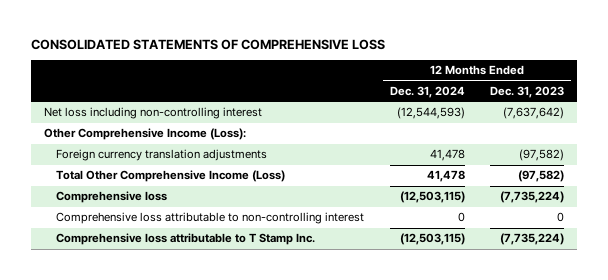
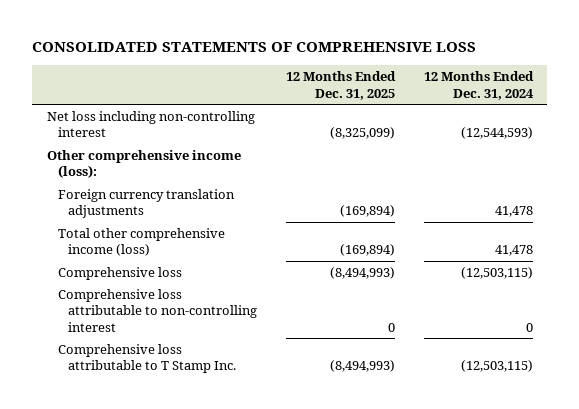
[490,86,565,99] Dec. 31, 2023 -> none
none -> [286,71,397,100] 12 Months Ended Dec. 31, 2025
[43,128,246,141] Other Comprehensive Income (Loss): -> [46,149,241,179] Other comprehensive income (loss):
[55,170,285,183] Total Other Comprehensive Income (Loss) -> [57,227,225,257] Total other comprehensive income (loss)

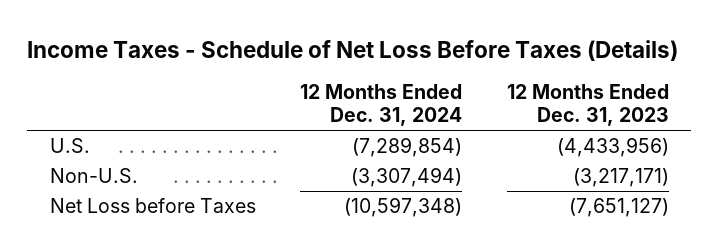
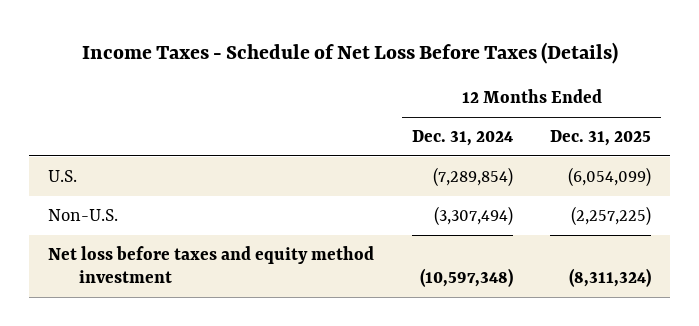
[507,83,670,127] 12 Months Ended Dec. 31, 2023 -> none
none -> [550,130,652,147] Dec. 31, 2025
[49,197,256,213] Net Loss before Taxes -> [47,245,374,284] Net loss before taxes and equity method investment

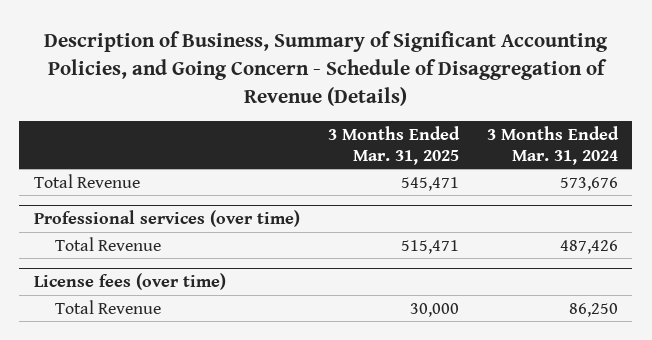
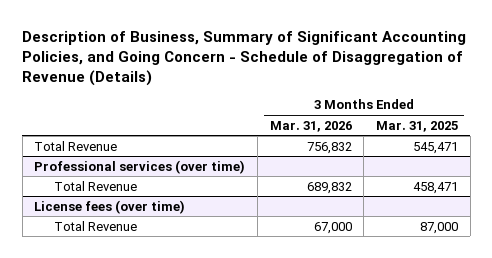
[487,125,620,166] 3 Months Ended Mar. 31, 2024 -> none
none -> [269,120,352,132] Mar. 31, 2026
[400,239,459,254] 515,471 -> [412,181,458,194] 458,471
[409,302,459,317] 30,000 -> [419,221,458,234] 87,000

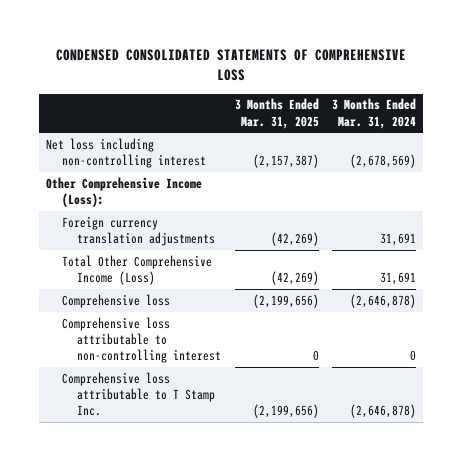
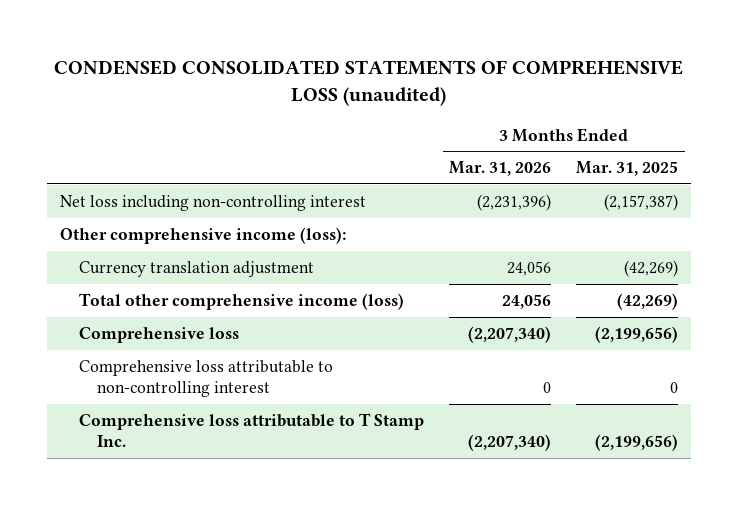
[56,48,407,82] CONDENSED CONSOLIDATED STATEMENTS OF COMPREHENSIVE LOSS -> [53,60,683,107] CONDENSED CONSOLIDATED STATEMENTS OF COMPREHENSIVE LOSS (unaudited)
[332,98,417,129] 3 Months Ended Mar. 31, 2024 -> none
none -> [448,161,551,177] Mar. 31, 2026
[45,176,202,208] Other Comprehensive Income (Loss): -> [59,226,346,244] Other comprehensive income (loss):
[61,215,216,247] Foreign currency translation adjustments -> [78,260,314,277] Currency translation adjustment
[61,254,212,286] Total Other Comprehensive Income (Loss) -> [78,292,404,310] Total other comprehensive income (loss)

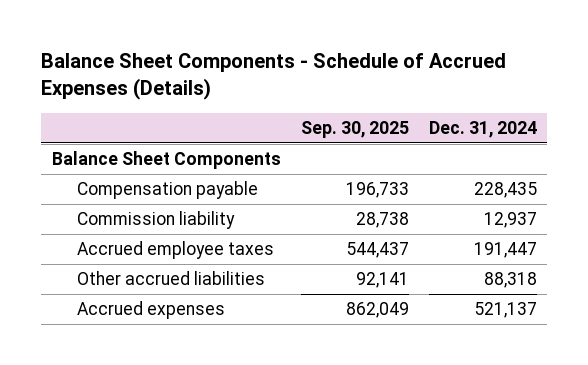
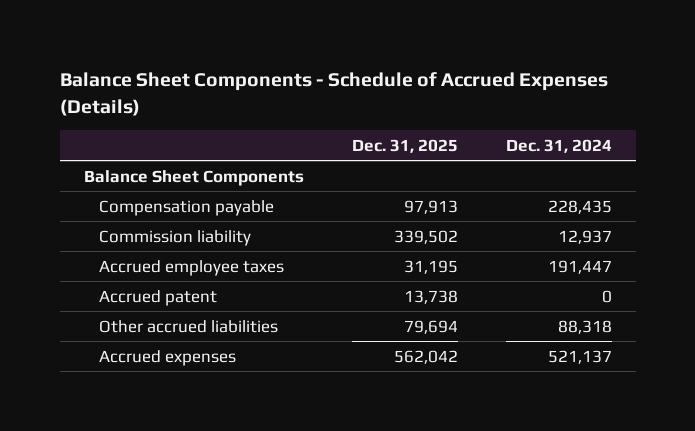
[300,120,409,138] Sep. 30, 2025 -> none
none -> [351,138,458,153] Dec. 31, 2025
none -> [98,289,217,306] Accrued patent

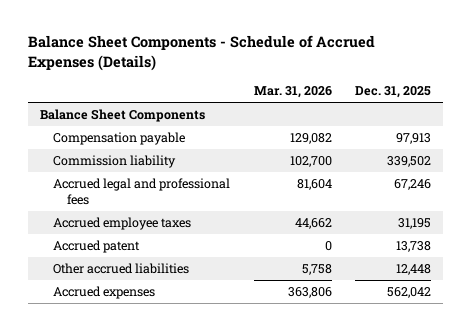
[505,138,612,153] Dec. 31, 2024 -> none
none -> [253,86,332,99] Mar. 31, 2026
none -> [53,178,231,205] Accrued legal and professional fees
[403,319,458,334] 79,694 -> [396,264,432,276] 12,448

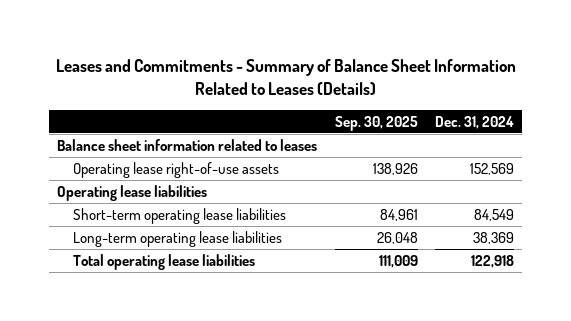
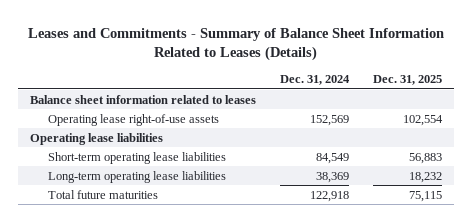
[334,115,418,131] Sep. 30, 2025 -> none
none -> [373,75,443,86] Dec. 31, 2025
[73,253,256,270] Total operating lease liabilities -> [47,189,158,199] Total future maturities

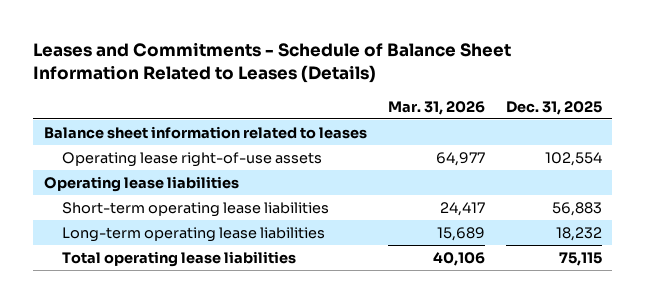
[28,27,445,62] Leases and Commitments - Summary of Balance Sheet Information Related to Leases (Details) -> [33,42,512,84] Leases and Commitments - Schedule of Balance Sheet Information Related to Leases (Details)
[280,75,351,86] Dec. 31, 2024 -> none
none -> [387,100,485,115] Mar. 31, 2026
[47,189,158,199] Total future maturities -> [62,250,297,267] Total operating lease liabilities

